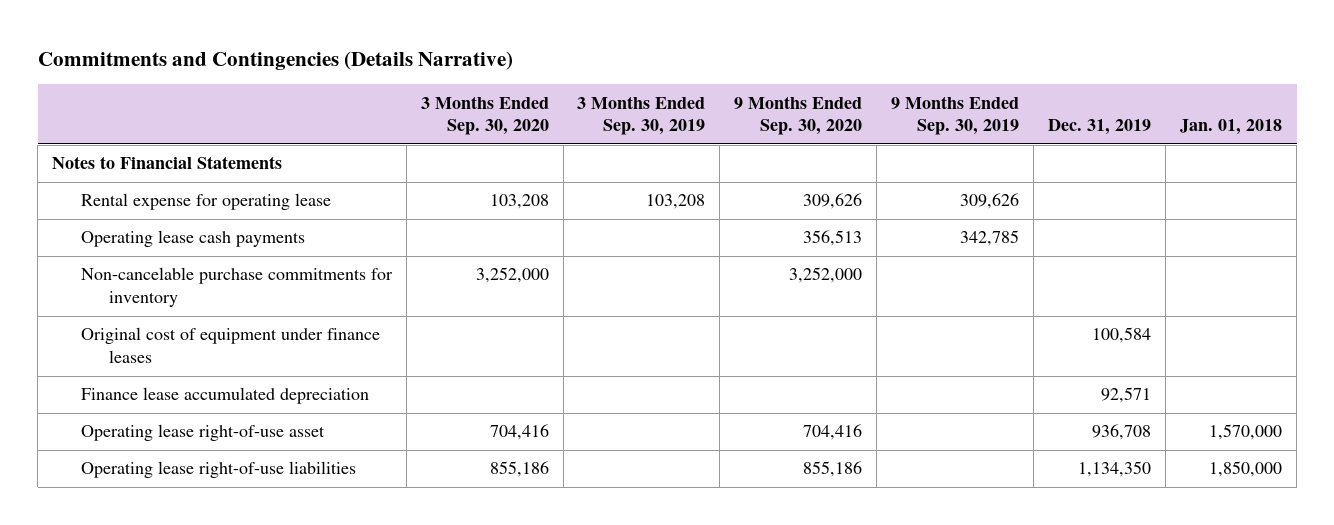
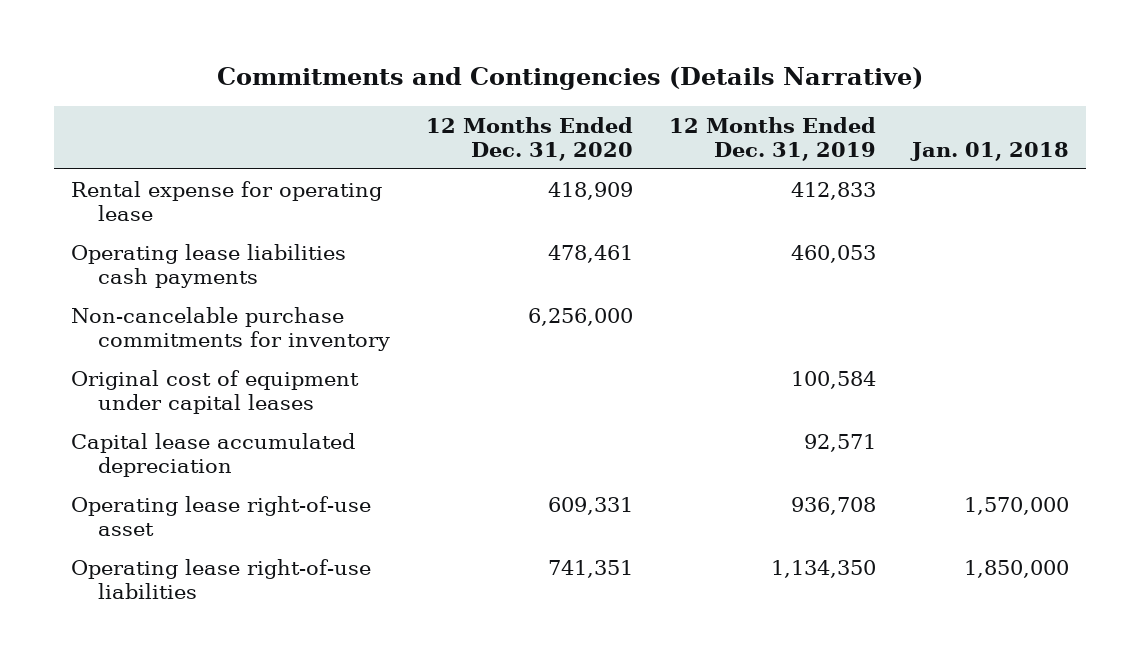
[420,95,549,136] 3 Months Ended Sep. 30, 2020 -> none
[577,95,706,136] 3 Months Ended Sep. 30, 2019 -> none
[734,95,863,136] 9 Months Ended Sep. 30, 2020 -> none
[891,95,1020,136] 9 Months Ended Sep. 30, 2019 -> none
[1048,119,1152,136] Dec. 31, 2019 -> none
none -> [426,116,634,161] 12 Months Ended Dec. 31, 2020
none -> [668,116,876,161] 12 Months Ended Dec. 31, 2019
[52,156,283,170] Notes to Financial Statements -> none
[80,230,305,248] Operating lease cash payments -> [71,243,347,289] Operating lease liabilities cash payments
[80,327,380,364] Original cost of equipment under finance leases -> [71,369,360,415] Original cost of equipment under capital leases
[80,387,369,405] Finance lease accumulated depreciation -> [71,432,356,478] Capital lease accumulated depreciation

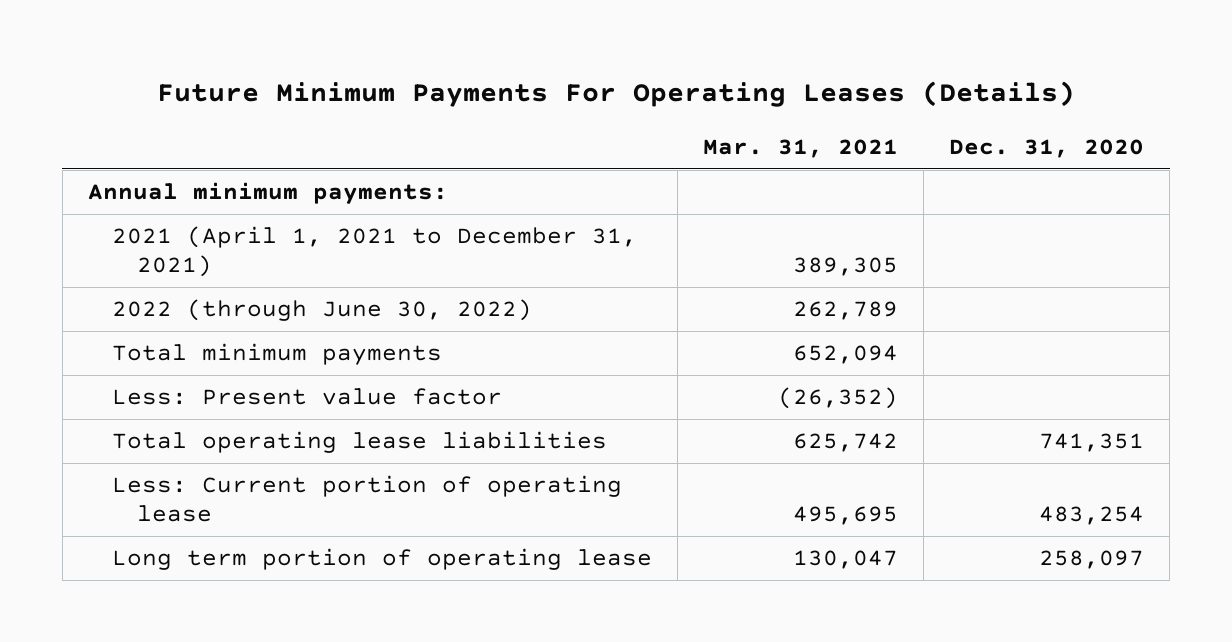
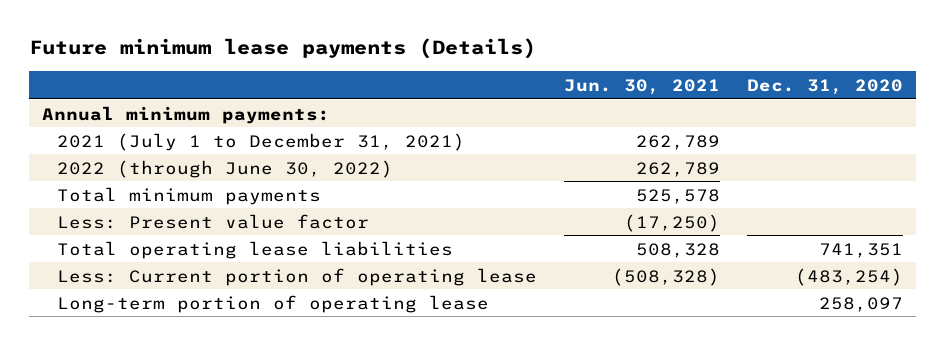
[156,80,1075,107] Future Minimum Payments For Operating Leases (Details) -> [28,38,536,60] Future minimum lease payments (Details)
[703,139,899,159] Mar. 31, 2021 -> none
none -> [563,78,720,95] Jun. 30, 2021
[112,226,638,278] 2021 (April 1, 2021 to December 31, 2021) -> [56,132,465,151] 2021 (July 1 to December 31, 2021)
[1039,506,1145,526] 483,254 -> [794,267,903,286] (483,254)
[112,548,653,571] Long term portion of operating lease -> [56,294,489,313] Long-term portion of operating lease

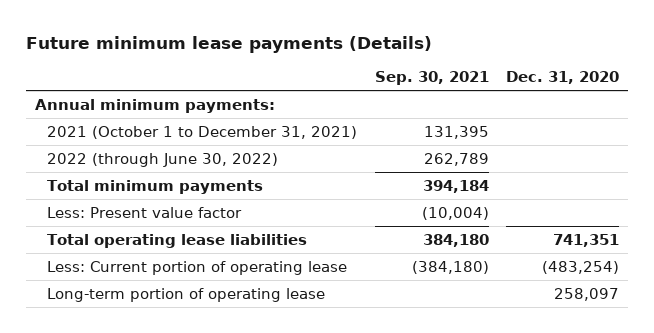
[563,78,720,95] Jun. 30, 2021 -> none
none -> [374,71,489,86] Sep. 30, 2021
[56,132,465,151] 2021 (July 1 to December 31, 2021) -> [46,125,357,139] 2021 (October 1 to December 31, 2021)

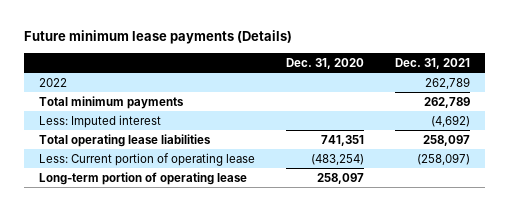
[374,71,489,86] Sep. 30, 2021 -> none
none -> [394,57,470,69] Dec. 31, 2021
[34,98,275,113] Annual minimum payments: -> none
[46,152,278,167] 2022 (through June 30, 2022) -> none
[46,125,357,139] 2021 (October 1 to December 31, 2021) -> [39,77,68,87] 2022
[46,206,242,218] Less: Present value factor -> none
none -> [39,114,162,128] Less: Imputed interest

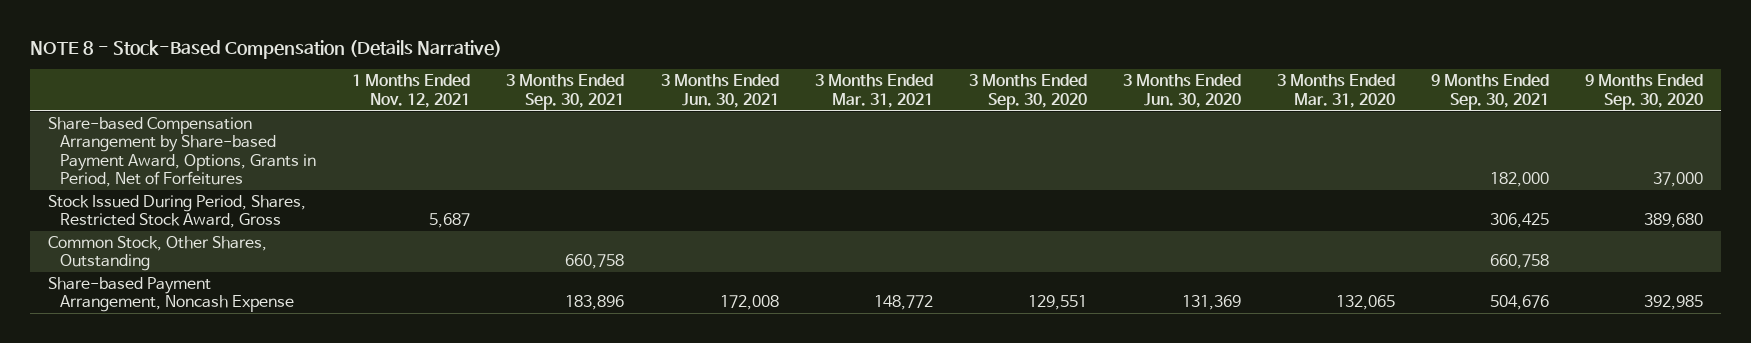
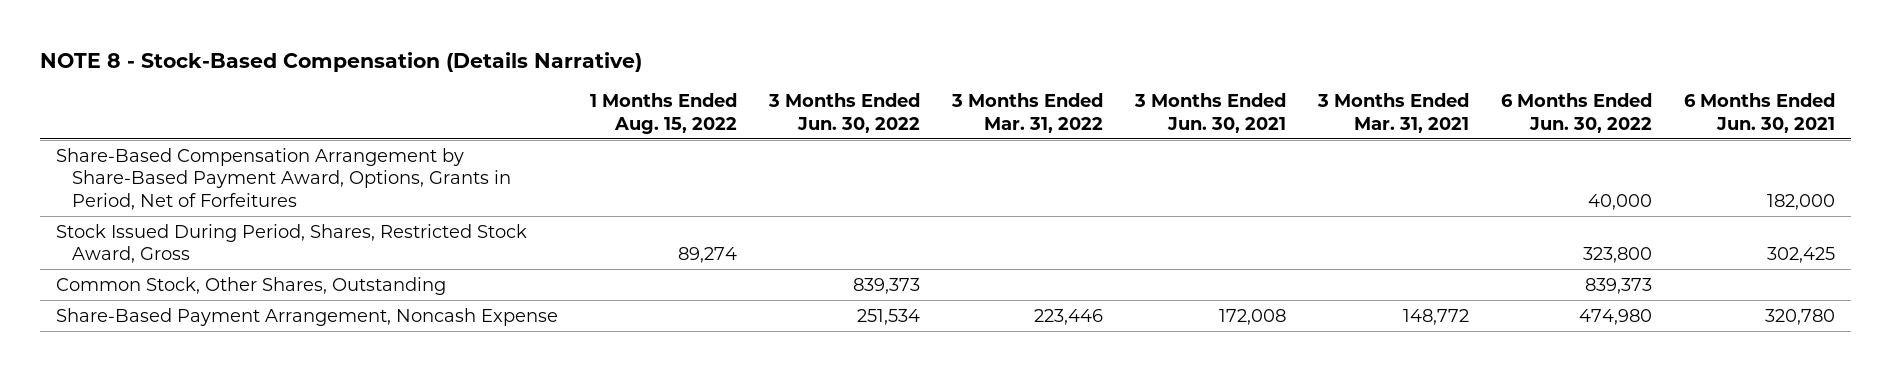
[352,74,471,108] 1 Months Ended Nov. 12, 2021 -> none
[506,74,625,110] 3 Months Ended Sep. 30, 2021 -> none
[968,74,1087,110] 3 Months Ended Sep. 30, 2020 -> none
[1122,74,1241,108] 3 Months Ended Jun. 30, 2020 -> none
[1276,74,1395,108] 3 Months Ended Mar. 31, 2020 -> none
[1430,74,1549,110] 9 Months Ended Sep. 30, 2021 -> none
[1585,74,1704,110] 9 Months Ended Sep. 30, 2020 -> none
none -> [590,93,738,134] 1 Months Ended Aug. 15, 2022
none -> [768,93,921,133] 3 Months Ended Jun. 30, 2022
none -> [951,93,1104,133] 3 Months Ended Mar. 31, 2022
none -> [1501,93,1653,133] 6 Months Ended Jun. 30, 2022
none -> [1684,93,1836,133] 6 Months Ended Jun. 30, 2021
[48,116,317,188] Share-based Compensation Arrangement by Share-based Payment Award, Options, Grants in Period, Net of Forfeitures -> [56,147,512,210] Share-Based Compensation Arrangement by Share-Based Payment Award, Options, Grants in Period, Net of Forfeitures
[48,276,295,313] Share-based Payment Arrangement, Noncash Expense -> [56,307,559,326] Share-Based Payment Arrangement, Noncash Expense

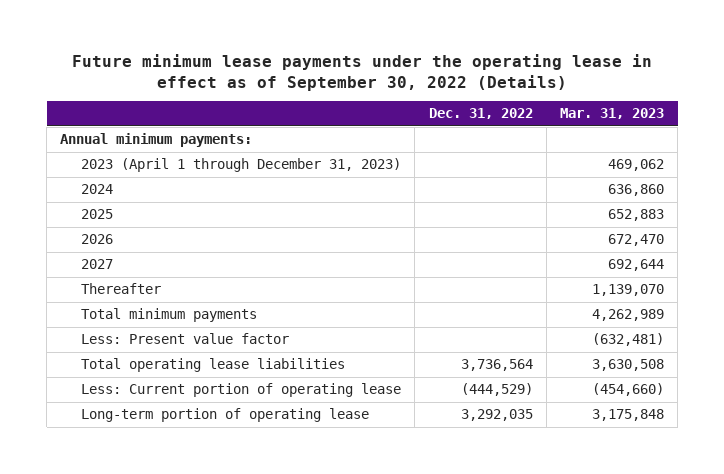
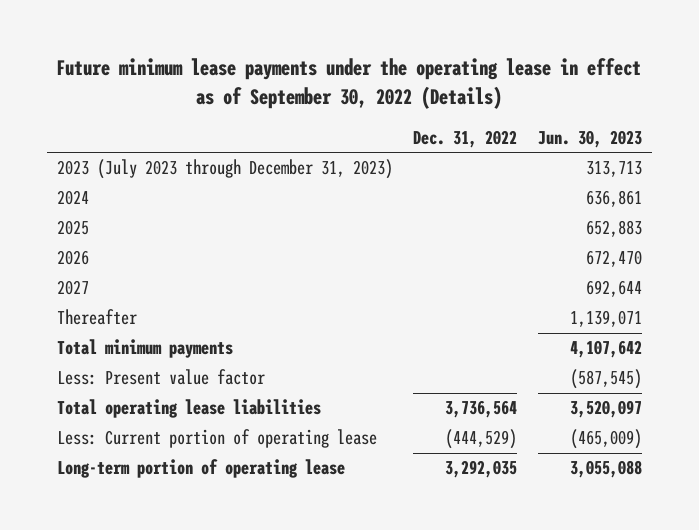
[559,108,664,120] Mar. 31, 2023 -> none
none -> [537,129,642,148] Jun. 30, 2023
[60,133,253,148] Annual minimum payments: -> none
[81,158,402,173] 2023 (April 1 through December 31, 2023) -> [57,159,394,180] 2023 (July 2023 through December 31, 2023)

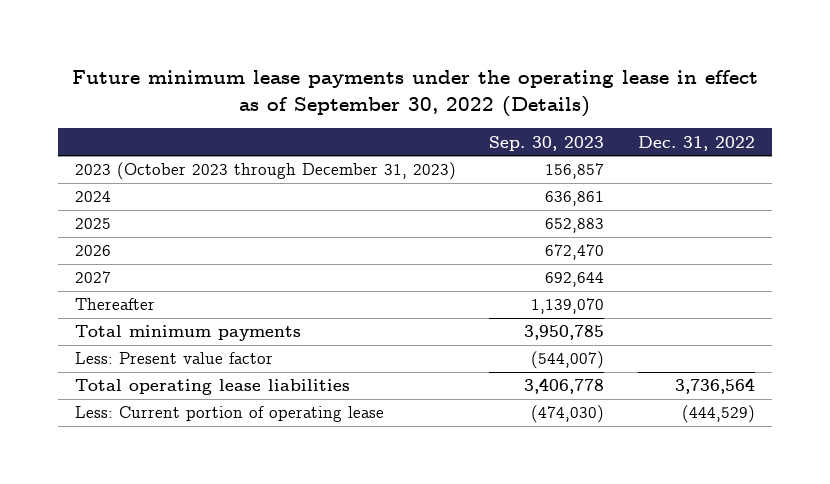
[537,129,642,148] Jun. 30, 2023 -> none
none -> [489,135,605,151] Sep. 30, 2023
[57,159,394,180] 2023 (July 2023 through December 31, 2023) -> [74,162,456,181] 2023 (October 2023 through December 31, 2023)
[57,459,346,479] Long-term portion of operating lease -> none

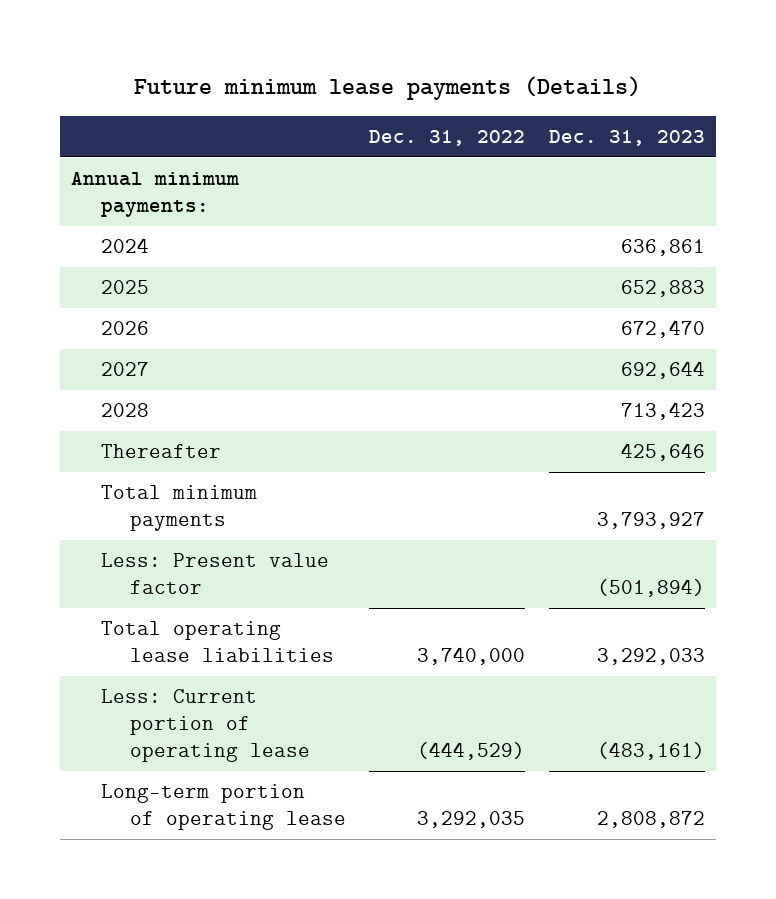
[71,70,758,118] Future minimum lease payments under the operating lease in effect as of September 30, 2022 (Details) -> [134,75,642,100] Future minimum lease payments (Details)
[489,135,605,151] Sep. 30, 2023 -> none
none -> [548,129,705,146] Dec. 31, 2023
[74,162,456,181] 2023 (October 2023 through December 31, 2023) -> none
none -> [71,172,240,218] Annual minimum payments:
none -> [100,403,149,418] 2028
[674,378,755,395] 3,736,564 -> [417,647,526,666] 3,740,000
none -> [100,784,347,831] Long-term portion of operating lease

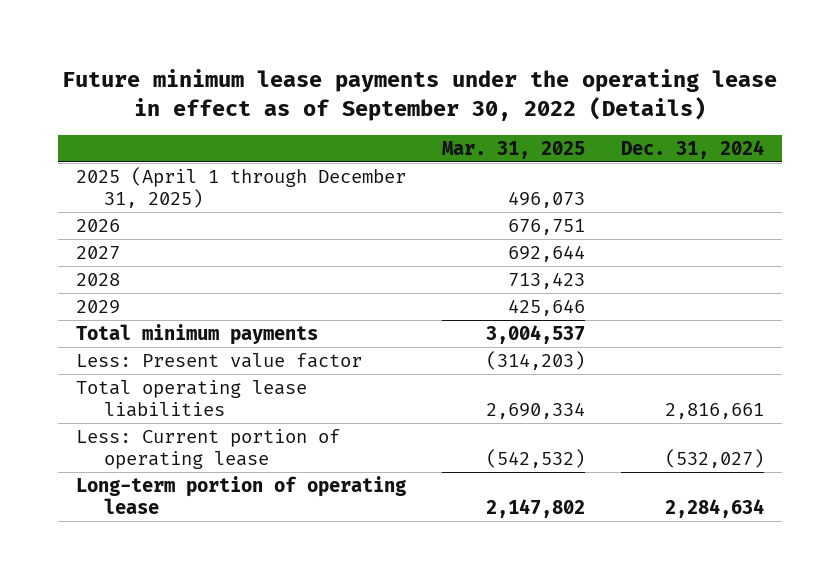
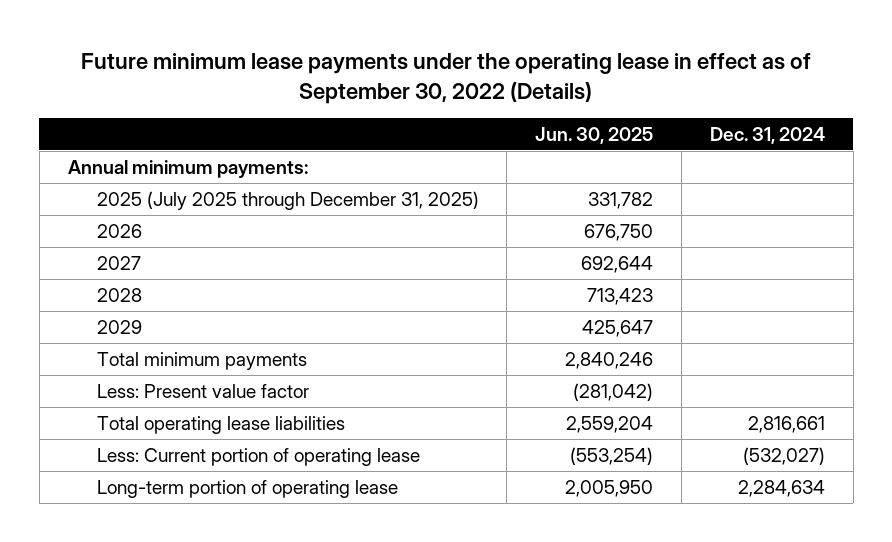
[441,140,585,159] Mar. 31, 2025 -> none
none -> [535,126,654,144] Jun. 30, 2025
none -> [67,160,308,179] Annual minimum payments:
[75,167,406,209] 2025 (April 1 through December 31, 2025) -> [96,191,479,211] 2025 (July 2025 through December 31, 2025)

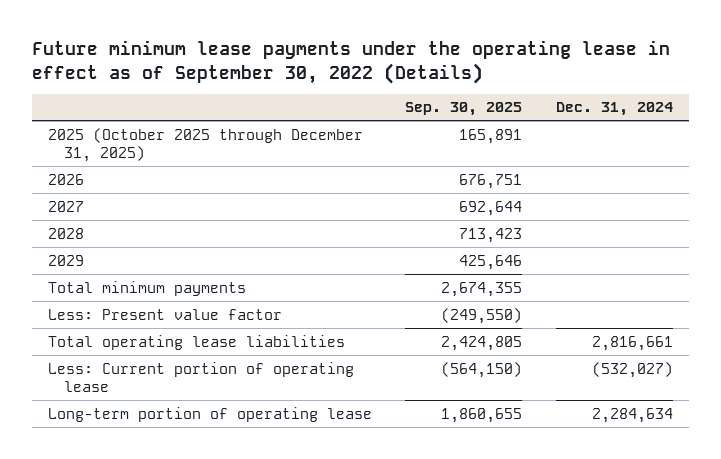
[535,126,654,144] Jun. 30, 2025 -> none
none -> [405,102,523,117] Sep. 30, 2025
[67,160,308,179] Annual minimum payments: -> none
[96,191,479,211] 2025 (July 2025 through December 31, 2025) -> [48,127,364,163] 2025 (October 2025 through December 31, 2025)

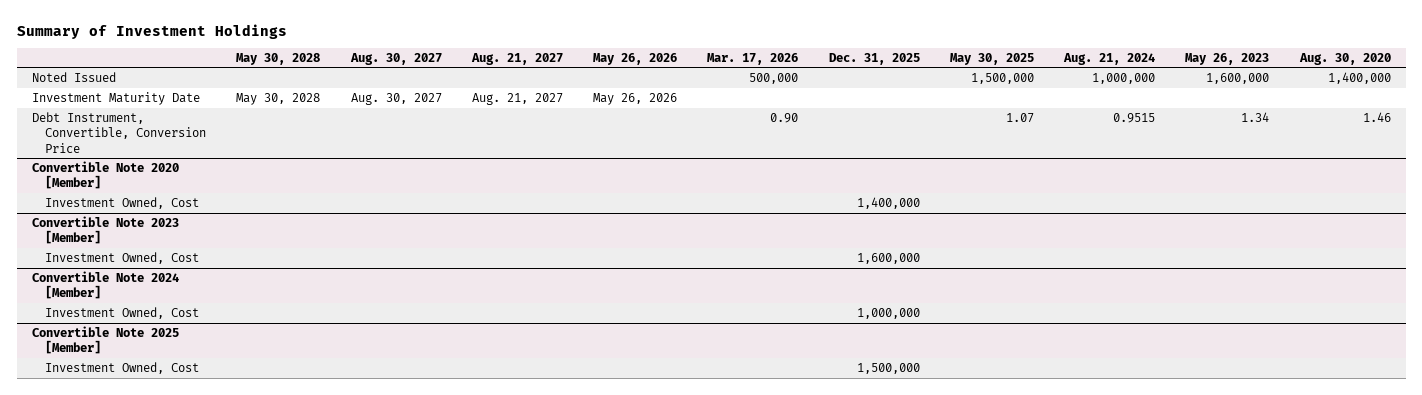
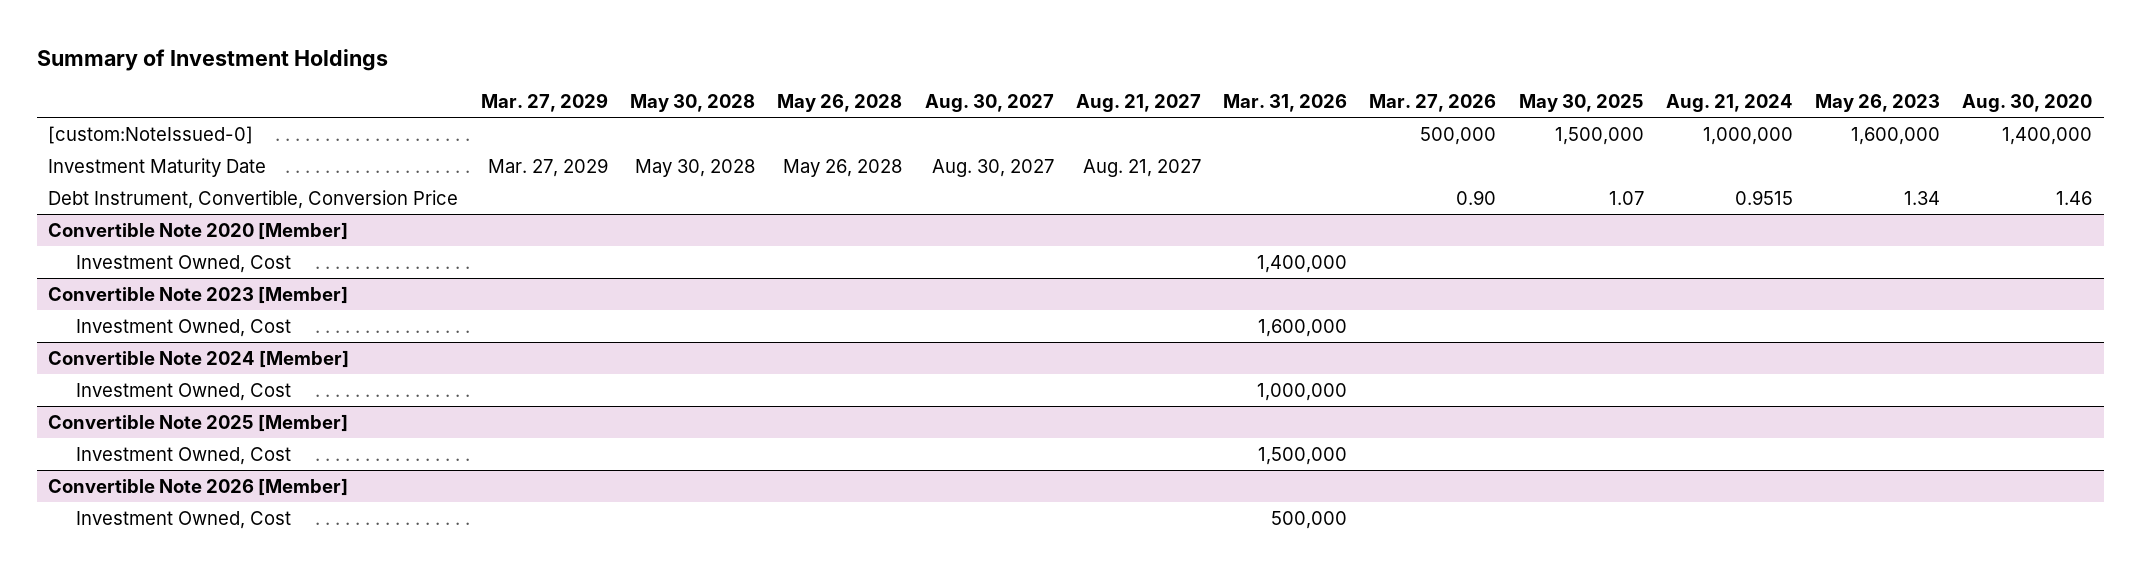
[593,52,678,65] May 26, 2026 -> none
[707,52,799,65] Mar. 17, 2026 -> none
[828,52,920,65] Dec. 31, 2025 -> none
none -> [480,93,608,113] Mar. 27, 2029
none -> [777,94,903,113] May 26, 2028
none -> [1223,94,1348,113] Mar. 31, 2026
none -> [1369,94,1497,113] Mar. 27, 2026
[31,72,116,83] Noted Issued -> [48,125,254,144] [custom:NoteIssued-0]
none -> [48,477,349,496] Convertible Note 2026 [Member]
none -> [76,510,292,529] Investment Owned, Cost

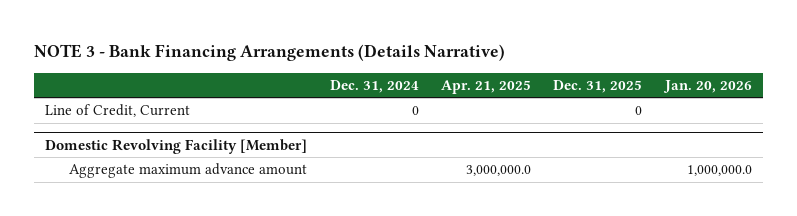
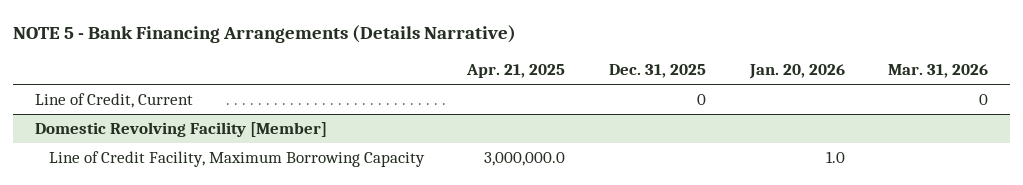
[33,44,505,62] NOTE 3 - Bank Financing Arrangements (Details Narrative) -> [13,24,517,43] NOTE 5 - Bank Financing Arrangements (Details Narrative)
[329,79,419,93] Dec. 31, 2024 -> none
none -> [888,64,989,79] Mar. 31, 2026
[68,163,307,179] Aggregate maximum advance amount -> none
none -> [48,151,425,168] Line of Credit Facility, Maximum Borrowing Capacity

